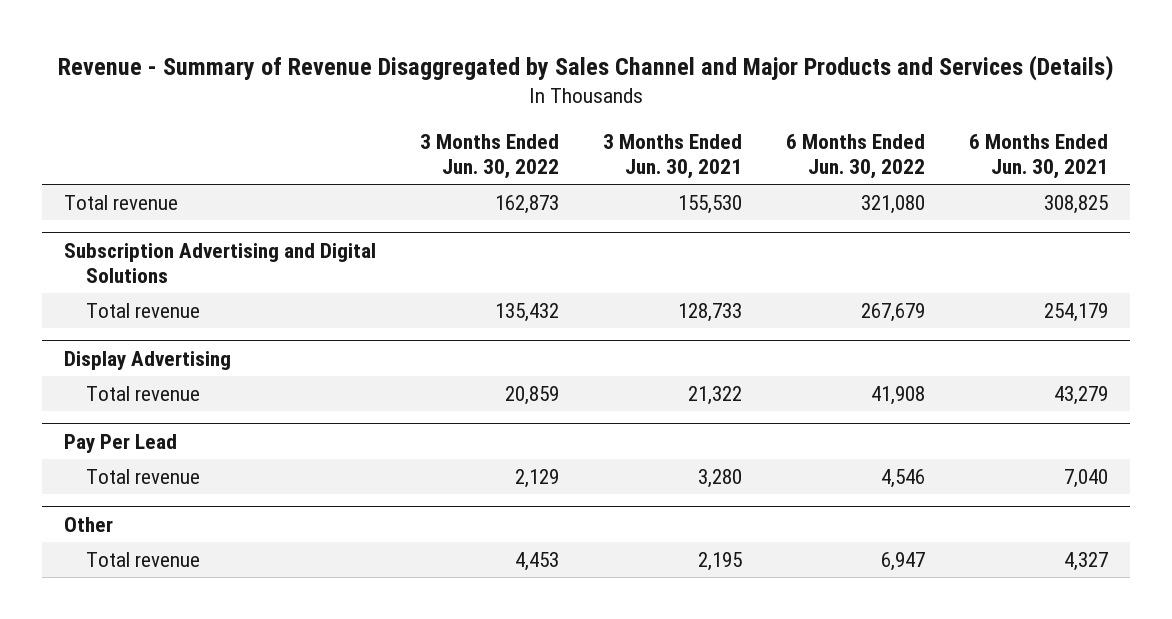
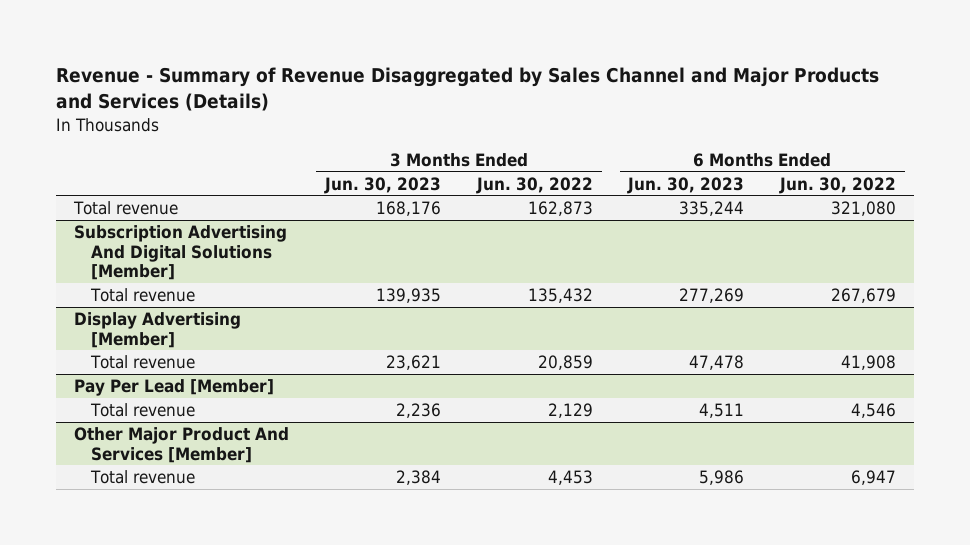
[602,134,742,180] 3 Months Ended Jun. 30, 2021 -> none
[968,134,1108,180] 6 Months Ended Jun. 30, 2021 -> none
none -> [323,176,441,194] Jun. 30, 2023
none -> [627,176,745,194] Jun. 30, 2023
[64,242,377,283] Subscription Advertising and Digital Solutions -> [74,225,288,281] Subscription Advertising And Digital Solutions [Member]
[64,350,232,370] Display Advertising -> [74,312,242,348] Display Advertising [Member]
[64,433,178,453] Pay Per Lead -> [74,379,275,397] Pay Per Lead [Member]
[64,516,114,532] Other -> [74,427,290,463] Other Major Product And Services [Member]

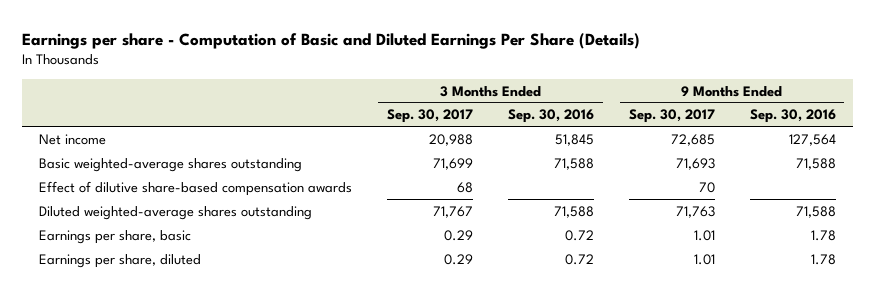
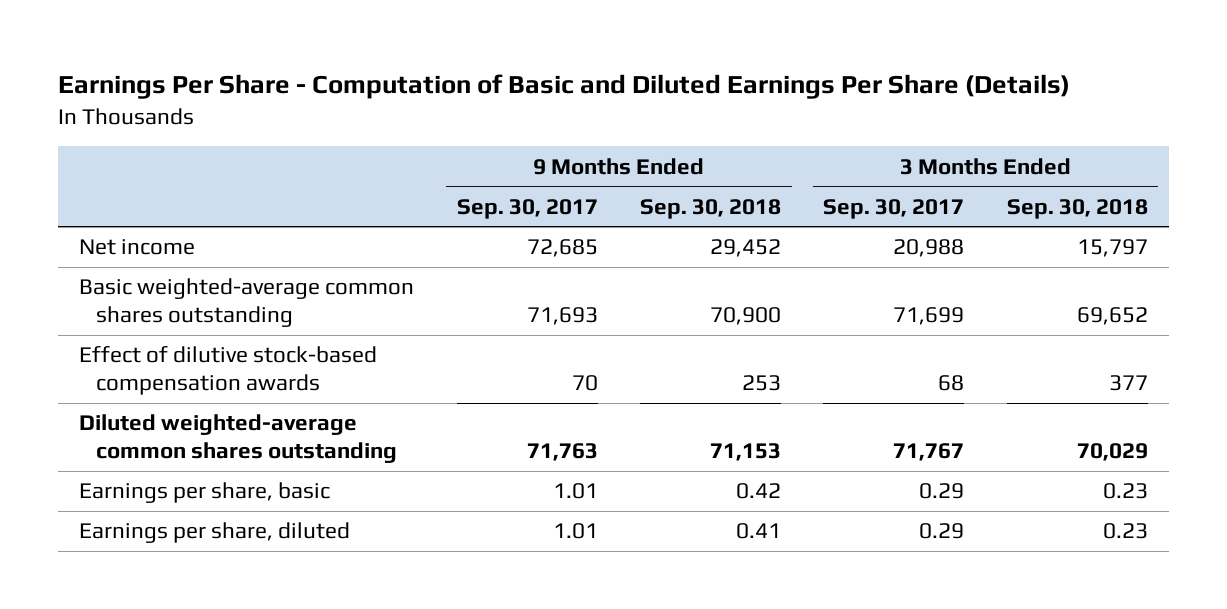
[21,32,640,49] Earnings per share - Computation of Basic and Diluted Earnings Per Share (Details) -> [58,74,1071,100] Earnings Per Share - Computation of Basic and Diluted Earnings Per Share (Details)
[507,109,594,124] Sep. 30, 2016 -> none
[749,109,836,124] Sep. 30, 2016 -> none
none -> [639,198,781,219] Sep. 30, 2018
none -> [1006,198,1148,219] Sep. 30, 2018
[39,157,303,172] Basic weighted-average shares outstanding -> [79,278,415,328] Basic weighted-average common shares outstanding
[39,180,353,196] Effect of dilutive share-based compensation awards -> [79,346,378,396] Effect of dilutive stock-based compensation awards
[39,205,313,220] Diluted weighted-average shares outstanding -> [79,414,398,464] Diluted weighted-average common shares outstanding

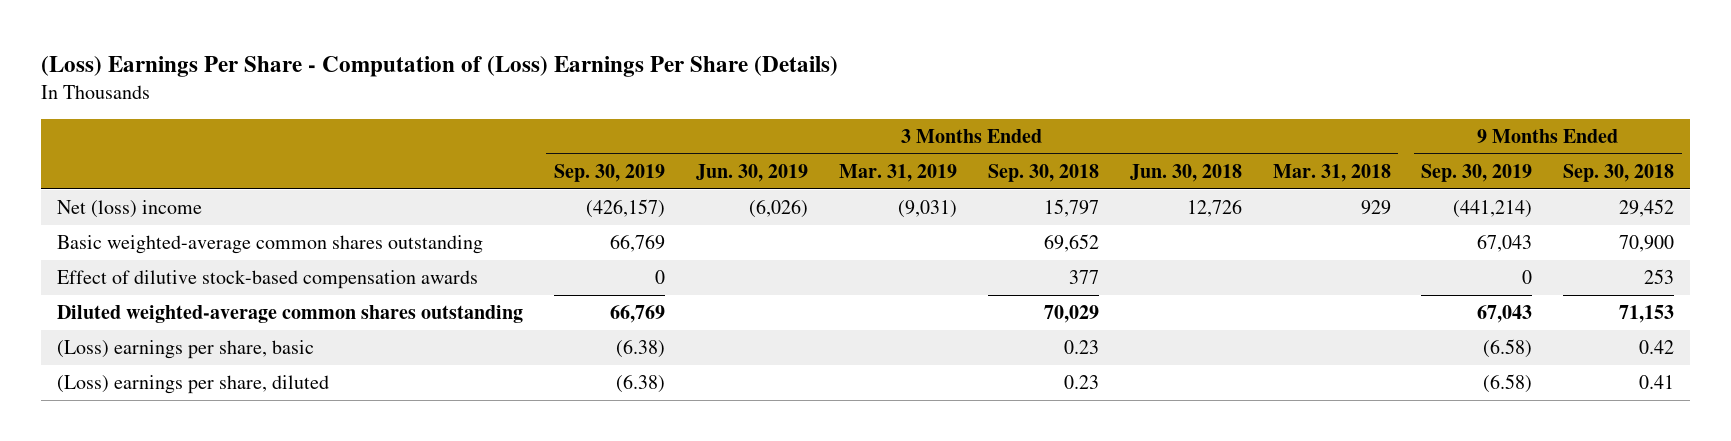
[58,74,1071,100] Earnings Per Share - Computation of Basic and Diluted Earnings Per Share (Details) -> [41,56,839,78] (Loss) Earnings Per Share - Computation of (Loss) Earnings Per Share (Details)
[456,198,598,219] Sep. 30, 2017 -> none
[823,198,965,219] Sep. 30, 2017 -> none
none -> [553,163,665,182] Sep. 30, 2019
none -> [695,163,808,182] Jun. 30, 2019
none -> [838,163,957,182] Mar. 31, 2019
none -> [1129,163,1242,182] Jun. 30, 2018
none -> [1272,163,1391,182] Mar. 31, 2018
none -> [1421,163,1533,182] Sep. 30, 2019
[79,239,196,256] Net income -> [56,200,202,219] Net (loss) income
[79,482,331,504] Earnings per share, basic -> [56,340,314,360] (Loss) earnings per share, basic
[79,522,351,544] Earnings per share, diluted -> [56,375,329,395] (Loss) earnings per share, diluted

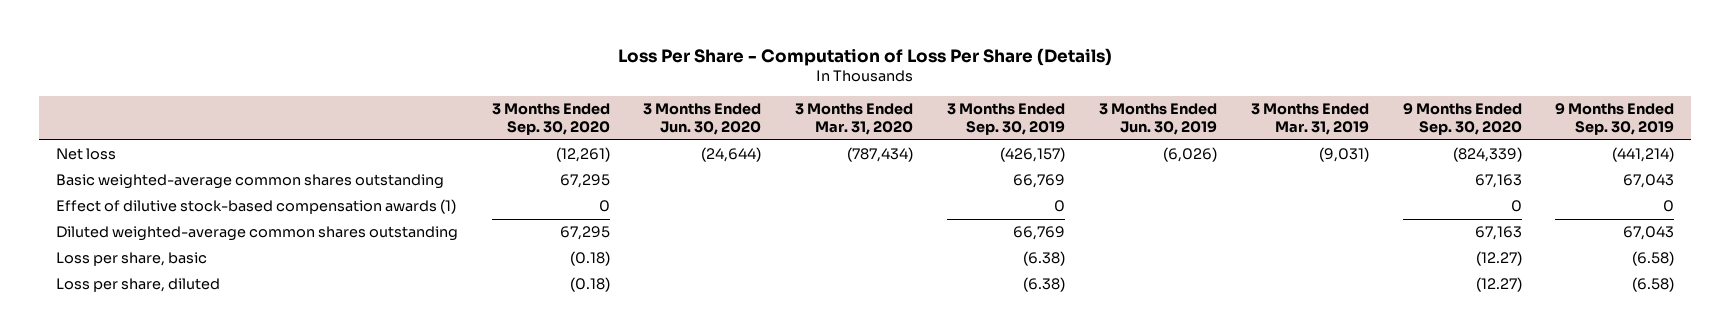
[41,56,839,78] (Loss) Earnings Per Share - Computation of (Loss) Earnings Per Share (Details) -> [618,47,1113,66] Loss Per Share - Computation of Loss Per Share (Details)
[987,163,1099,182] Sep. 30, 2018 -> none
[1129,163,1242,182] Jun. 30, 2018 -> none
[1272,163,1391,182] Mar. 31, 2018 -> none
[1563,163,1675,182] Sep. 30, 2018 -> none
none -> [491,102,610,136] 3 Months Ended Sep. 30, 2020
none -> [643,102,762,136] 3 Months Ended Jun. 30, 2020
none -> [795,102,914,136] 3 Months Ended Mar. 31, 2020
none -> [1402,102,1522,136] 9 Months Ended Sep. 30, 2020
[56,200,202,219] Net (loss) income -> [55,148,116,161] Net loss
[56,270,478,290] Effect of dilutive stock-based compensation awards -> [55,199,456,215] Effect of dilutive stock-based compensation awards (1)
[56,340,314,360] (Loss) earnings per share, basic -> [55,252,207,267] Loss per share, basic
[56,375,329,395] (Loss) earnings per share, diluted -> [55,278,220,293] Loss per share, diluted

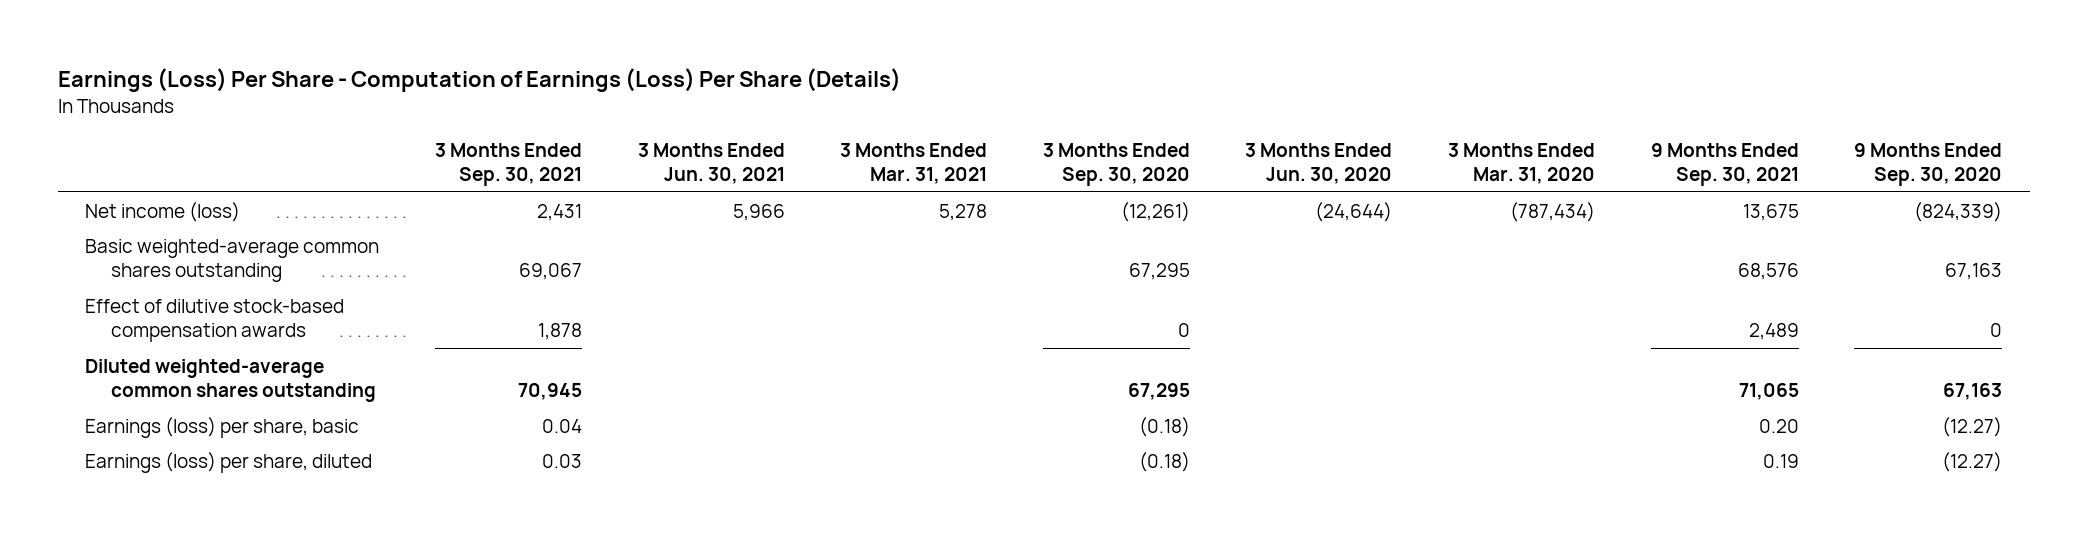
[618,47,1113,66] Loss Per Share - Computation of Loss Per Share (Details) -> [57,68,901,93] Earnings (Loss) Per Share - Computation of Earnings (Loss) Per Share (Details)
[947,102,1066,136] 3 Months Ended Sep. 30, 2019 -> none
[1098,102,1217,136] 3 Months Ended Jun. 30, 2019 -> none
[1250,102,1369,136] 3 Months Ended Mar. 31, 2019 -> none
[1555,102,1675,136] 9 Months Ended Sep. 30, 2019 -> none
none -> [435,142,583,187] 3 Months Ended Sep. 30, 2021
none -> [637,142,785,185] 3 Months Ended Jun. 30, 2021
none -> [840,142,988,185] 3 Months Ended Mar. 31, 2021
none -> [1650,142,1799,187] 9 Months Ended Sep. 30, 2021
[55,148,116,161] Net loss -> [85,201,241,222] Net income (loss)
[55,199,456,215] Effect of dilutive stock-based compensation awards (1) -> [85,298,345,343] Effect of dilutive stock-based compensation awards
[55,252,207,267] Loss per share, basic -> [85,416,360,438] Earnings (loss) per share, basic
[55,278,220,293] Loss per share, diluted -> [85,451,373,473] Earnings (loss) per share, diluted

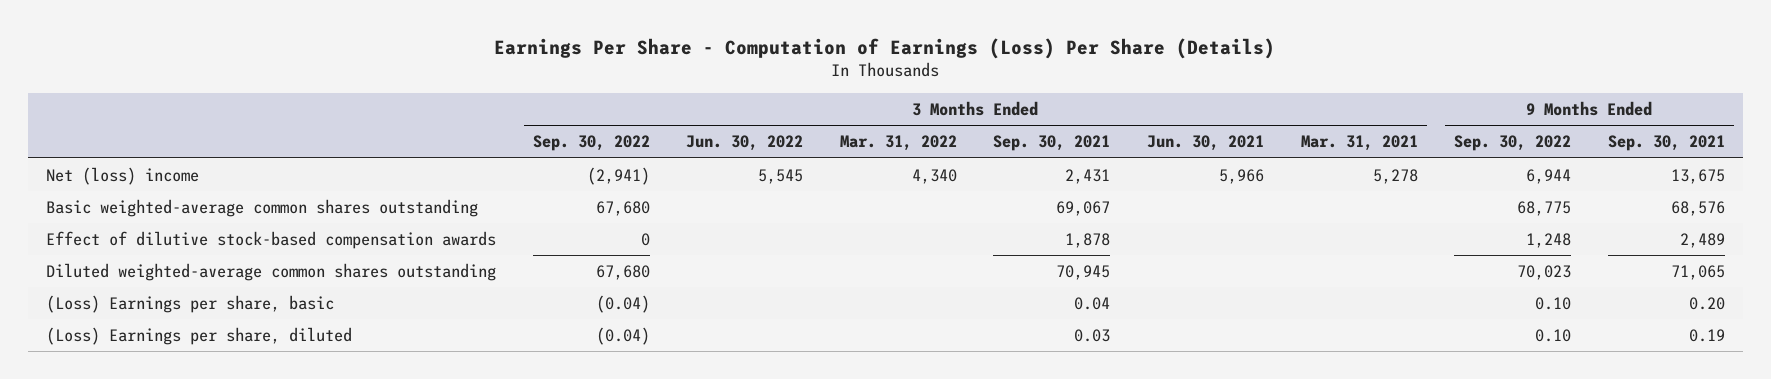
[57,68,901,93] Earnings (Loss) Per Share - Computation of Earnings (Loss) Per Share (Details) -> [494,37,1276,59] Earnings Per Share - Computation of Earnings (Loss) Per Share (Details)
[1042,142,1190,187] 3 Months Ended Sep. 30, 2020 -> none
[1245,142,1393,185] 3 Months Ended Jun. 30, 2020 -> none
[1447,142,1595,185] 3 Months Ended Mar. 31, 2020 -> none
[1854,142,2003,187] 9 Months Ended Sep. 30, 2020 -> none
none -> [532,135,650,152] Sep. 30, 2022
none -> [686,135,804,152] Jun. 30, 2022
none -> [839,135,957,152] Mar. 31, 2022
none -> [1454,135,1572,152] Sep. 30, 2022
[85,201,241,222] Net income (loss) -> [46,166,200,185] Net (loss) income
[85,416,360,438] Earnings (loss) per share, basic -> [46,294,335,313] (Loss) Earnings per share, basic
[85,451,373,473] Earnings (loss) per share, diluted -> [46,326,353,345] (Loss) Earnings per share, diluted

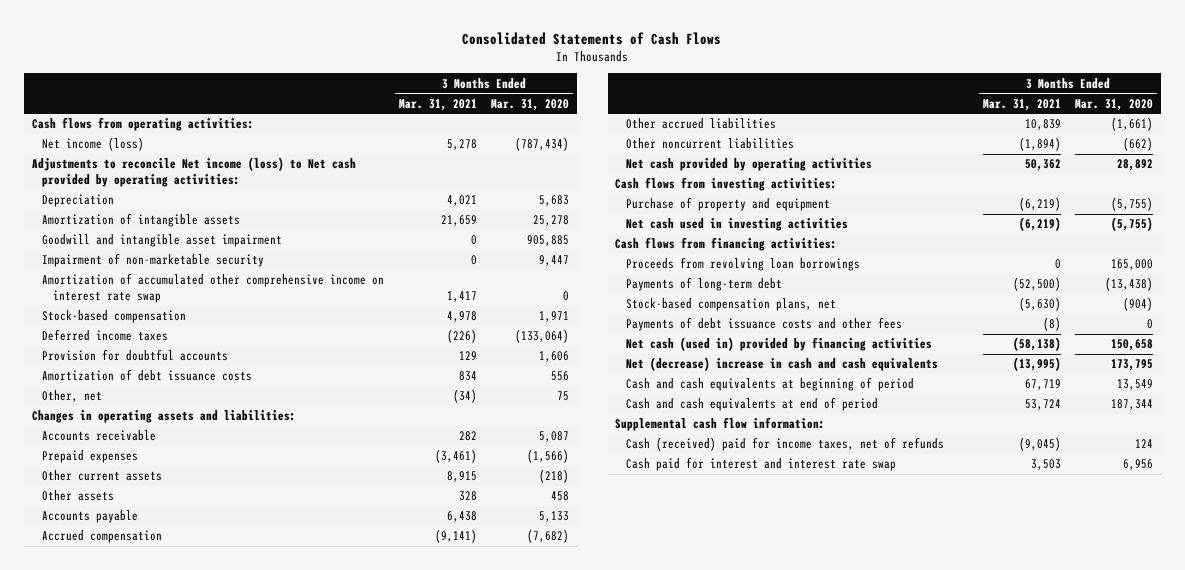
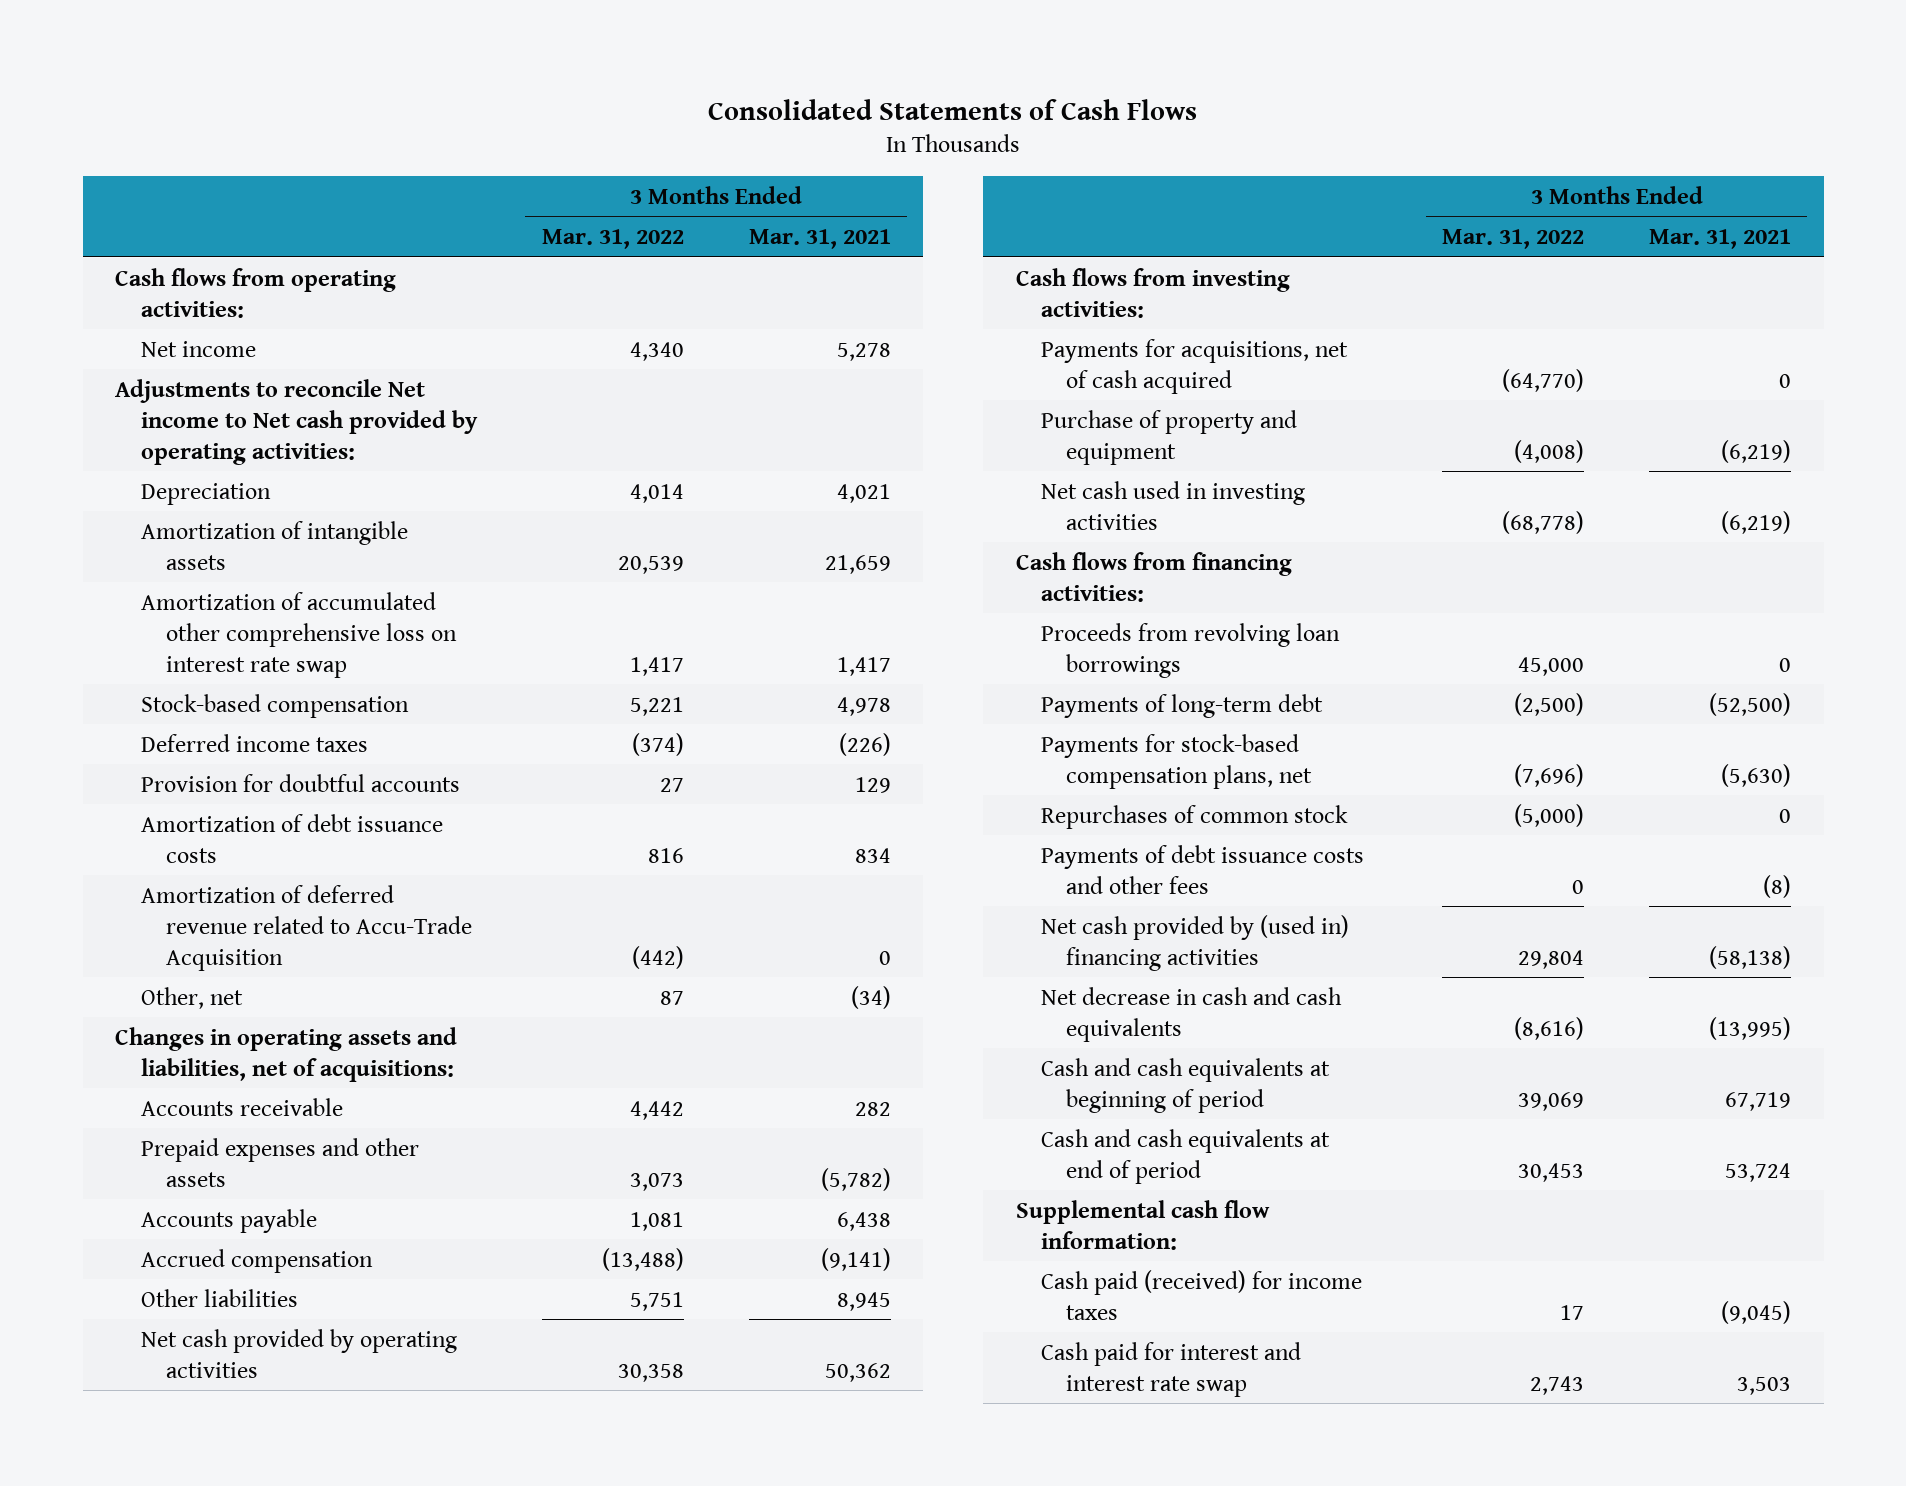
[491,98,570,111] Mar. 31, 2020 -> none
none -> [541,229,684,250] Mar. 31, 2022
[42,137,145,152] Net income (loss) -> [140,340,256,357] Net income
[31,157,356,188] Adjustments to reconcile Net income (loss) to Net cash provided by operating activities: -> [115,378,478,465] Adjustments to reconcile Net income to Net cash provided by operating activities:
[42,234,283,248] Goodwill and intangible asset impairment -> none
[42,253,265,268] Impairment of non-marketable security -> none
[42,273,385,304] Amortization of accumulated other comprehensive income on interest rate swap -> [140,591,458,678] Amortization of accumulated other comprehensive loss on interest rate swap
none -> [140,884,473,971] Amortization of deferred revenue related to Accu-Trade Acquisition
[31,410,296,424] Changes in operating assets and liabilities: -> [115,1026,458,1082] Changes in operating assets and liabilities, net of acquisitions:
[42,450,139,464] Prepaid expenses -> none
[42,470,163,482] Other current assets -> none
[42,490,115,502] Other assets -> none
none -> [140,1137,419,1187] Prepaid expenses and other assets
[626,118,777,130] Other accrued liabilities -> none
[626,138,795,150] Other noncurrent liabilities -> [140,1288,298,1307] Other liabilities
[1018,137,1061,152] (1,894) -> [836,1291,891,1311] 8,945
none -> [1040,338,1348,394] Payments for acquisitions, net of cash acquired
[626,298,837,312] Stock-based compensation plans, net -> [1040,733,1313,789] Payments for stock-based compensation plans, net
none -> [1040,804,1348,829] Repurchases of common stock
[626,337,933,352] Net cash (used in) provided by financing activities -> [1040,914,1349,971] Net cash provided by (used in) financing activities
[626,357,939,372] Net (decrease) increase in cash and cash equivalents -> [1040,986,1342,1042] Net decrease in cash and cash equivalents
[626,437,945,452] Cash (received) paid for income taxes, net of refunds -> [1040,1269,1362,1320] Cash paid (received) for income taxes

